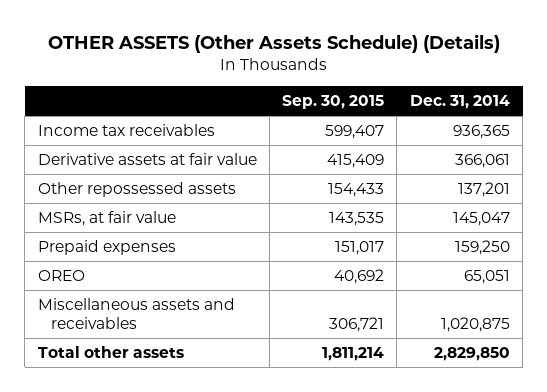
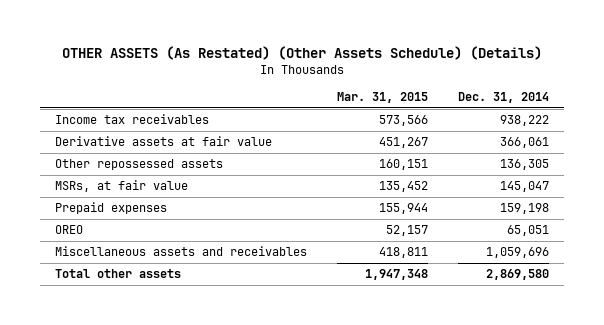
[47,34,500,54] OTHER ASSETS (Other Assets Schedule) (Details) -> [61,46,542,61] OTHER ASSETS (As Restated) (Other Assets Schedule) (Details)
[282,95,385,110] Sep. 30, 2015 -> none
none -> [336,92,428,104] Mar. 31, 2015
[452,125,510,140] 936,365 -> [499,115,549,127] 938,222
[457,182,510,198] 137,201 -> [499,159,549,171] 136,305
[454,240,510,256] 159,250 -> [499,203,549,215] 159,198
[440,317,510,333] 1,020,875 -> [485,247,549,259] 1,059,696
[433,347,510,362] 2,829,850 -> [485,269,549,281] 2,869,580

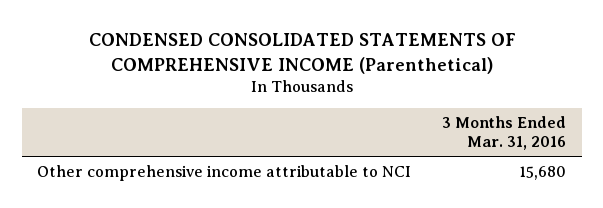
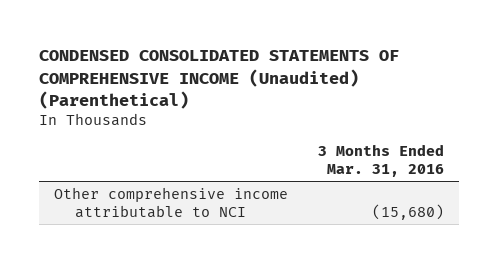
[88,33,516,74] CONDENSED CONSOLIDATED STATEMENTS OF COMPREHENSIVE INCOME (Parenthetical) -> [39,50,400,109] CONDENSED CONSOLIDATED STATEMENTS OF COMPREHENSIVE INCOME (Unaudited) (Parenthetical)
[519,165,567,180] 15,680 -> [371,203,444,220] (15,680)

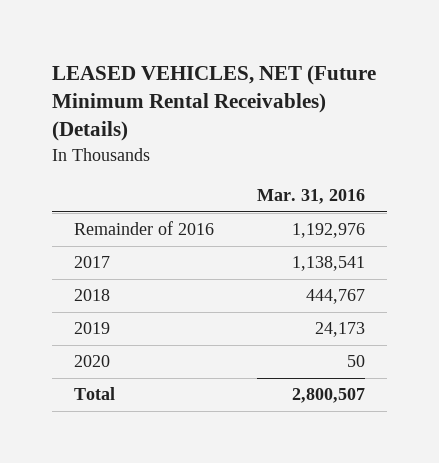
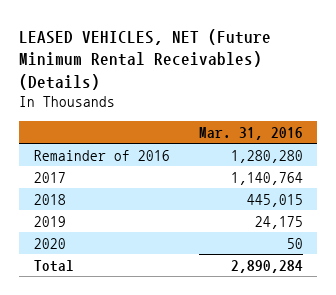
[292,223,366,239] 1,192,976 -> [230,149,303,163] 1,280,280
[292,256,366,272] 1,138,541 -> [230,171,303,185] 1,140,764
[306,289,366,305] 444,767 -> [246,193,303,207] 445,015
[315,322,366,338] 24,173 -> [254,215,303,229] 24,175
[292,388,366,404] 2,800,507 -> [230,259,303,273] 2,890,284

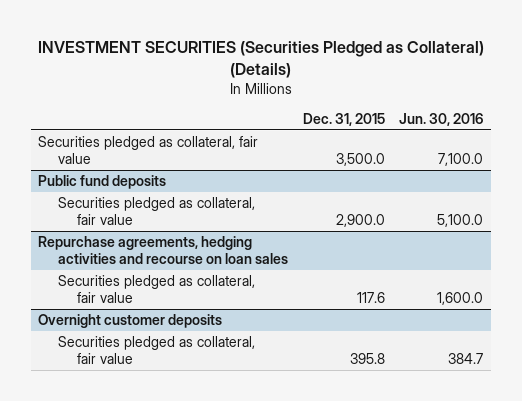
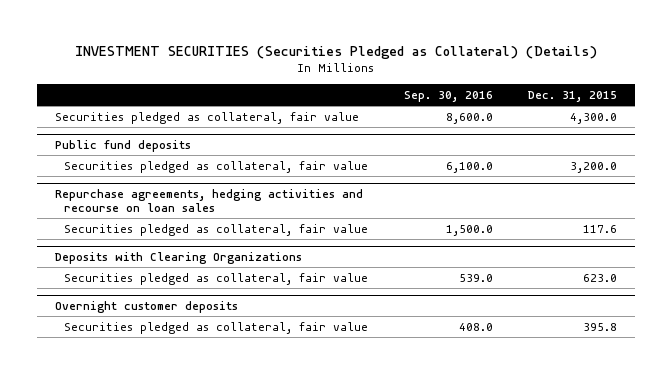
[399,112,484,126] Jun. 30, 2016 -> none
none -> [403,90,493,102] Sep. 30, 2016
[335,153,385,167] 3,500.0 -> [570,112,618,124] 4,300.0
[335,214,385,228] 2,900.0 -> [570,161,618,173] 3,200.0
none -> [55,251,303,264] Deposits with Clearing Organizations
none -> [64,272,369,285] Securities pledged as collateral, fair value

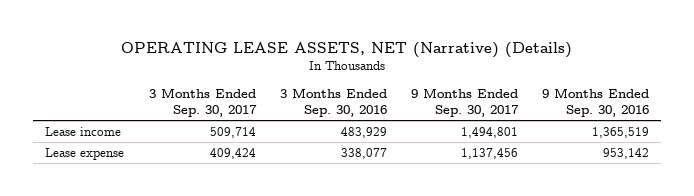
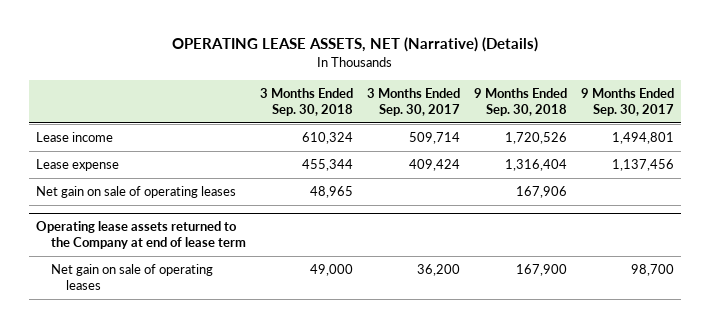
[279,88,387,117] 3 Months Ended Sep. 30, 2016 -> none
[542,88,650,117] 9 Months Ended Sep. 30, 2016 -> none
none -> [259,88,353,117] 3 Months Ended Sep. 30, 2018
none -> [474,88,568,117] 9 Months Ended Sep. 30, 2018
none -> [35,185,236,198] Net gain on sale of operating leases
none -> [35,221,246,250] Operating lease assets returned to the Company at end of lease term
none -> [50,263,213,291] Net gain on sale of operating leases

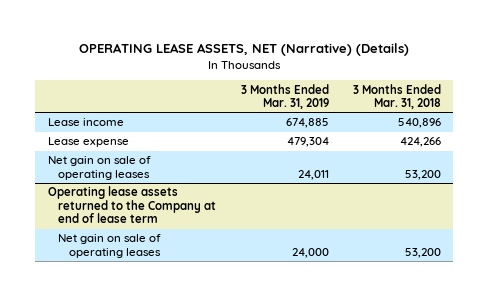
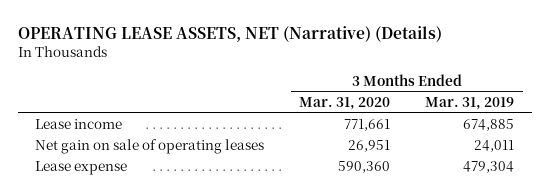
[353,83,442,110] 3 Months Ended Mar. 31, 2018 -> none
none -> [299,97,391,111] Mar. 31, 2020
[47,186,217,224] Operating lease assets returned to the Company at end of lease term -> none
[58,234,162,258] Net gain on sale of operating leases -> none
[47,137,129,148] Lease expense -> [35,161,128,176] Lease expense

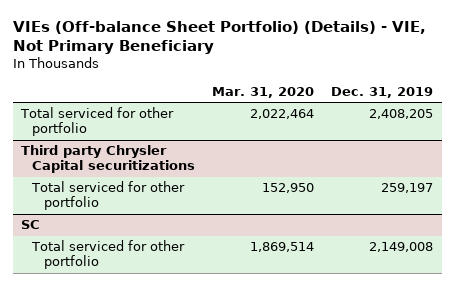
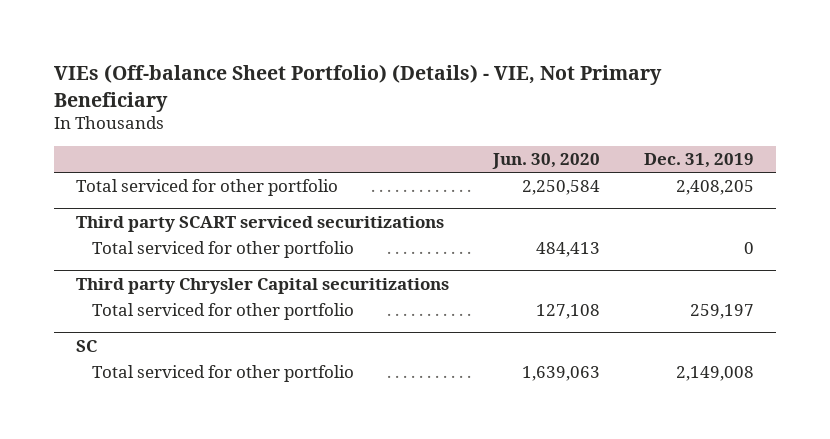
[212,86,315,98] Mar. 31, 2020 -> none
none -> [491,153,600,170] Jun. 30, 2020
none -> [76,215,445,232] Third party SCART serviced securitizations
none -> [91,241,354,259] Total serviced for other portfolio

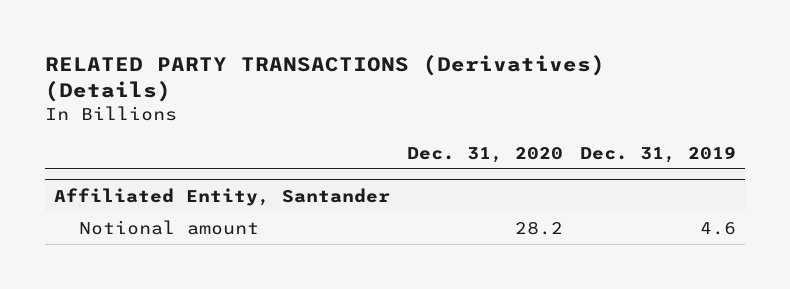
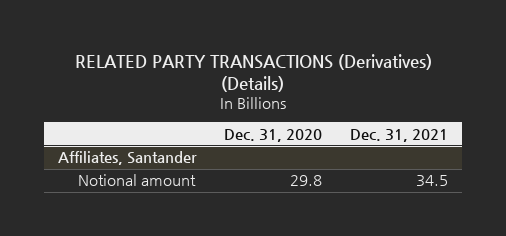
[580,145,737,163] Dec. 31, 2019 -> none
none -> [350,128,449,142] Dec. 31, 2021
[53,187,390,206] Affiliated Entity, Santander -> none
none -> [58,151,198,166] Affiliates, Santander
[515,220,564,235] 28.2 -> [290,175,323,187] 29.8

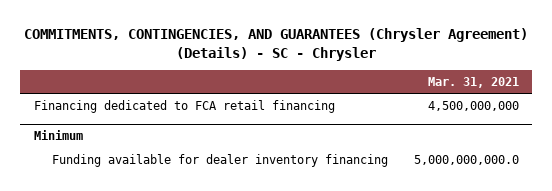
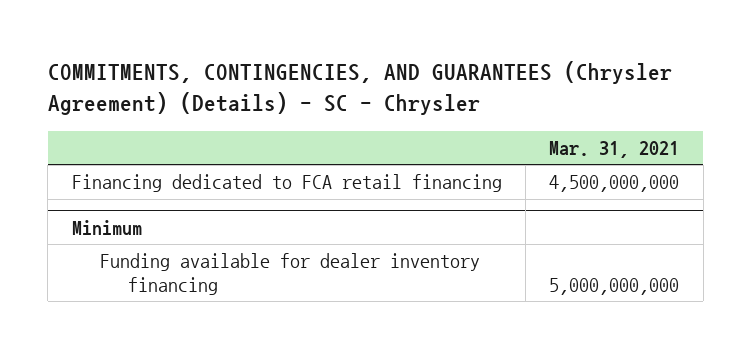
[413,154,519,165] 5,000,000,000.0 -> [549,277,680,295] 5,000,000,000

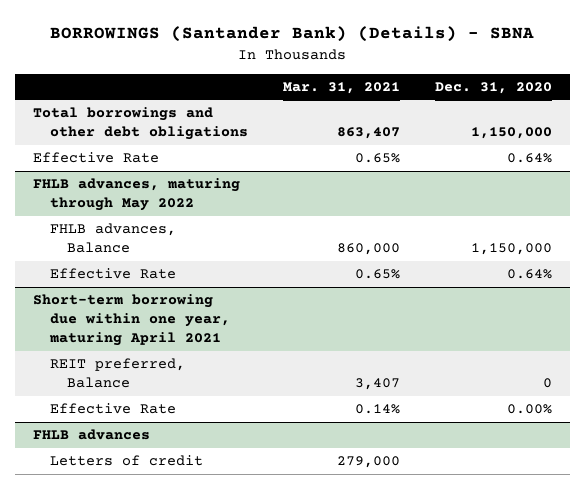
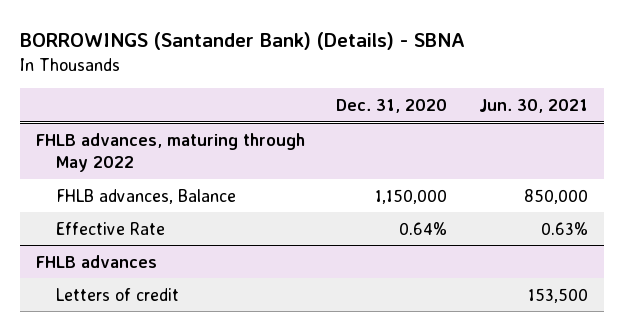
[283,81,401,94] Mar. 31, 2021 -> none
none -> [478,99,588,114] Jun. 30, 2021
[32,107,248,141] Total borrowings and other debt obligations -> none
[32,152,159,164] Effective Rate -> none
[32,294,230,347] Short-term borrowing due within one year, maturing April 2021 -> none
[49,358,185,389] REIT preferred, Balance -> none
[49,403,176,415] Effective Rate -> none

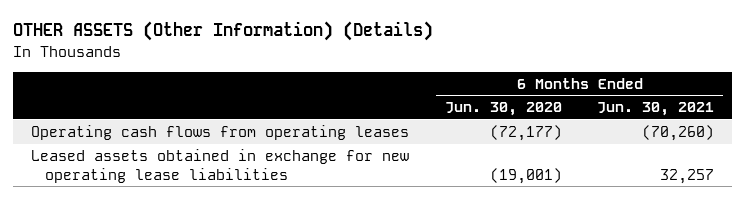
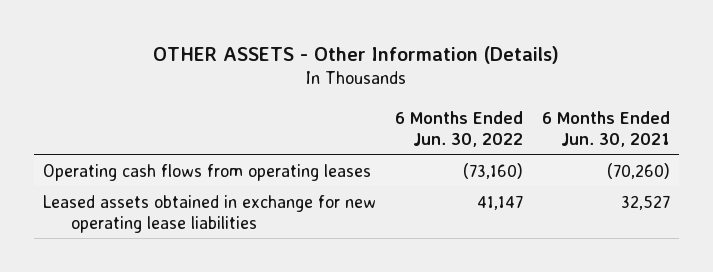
[13,21,434,42] OTHER ASSETS (Other Information) (Details) -> [153,45,560,64] OTHER ASSETS - Other Information (Details)
[444,102,562,117] Jun. 30, 2020 -> none
none -> [394,110,523,147] 6 Months Ended Jun. 30, 2022
[660,168,715,184] 32,257 -> [620,194,670,210] 32,527

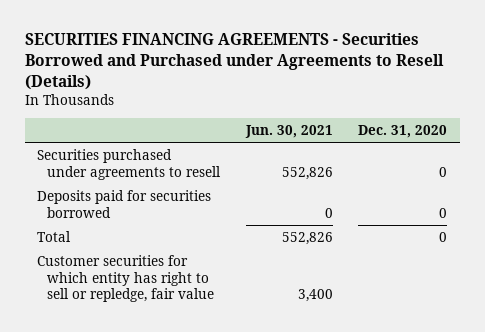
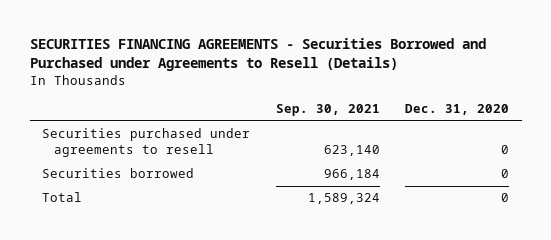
[244,124,333,138] Jun. 30, 2021 -> none
none -> [275,104,380,117] Sep. 30, 2021
[37,189,212,218] Deposits paid for securities borrowed -> [42,168,195,179] Securities borrowed
[37,254,214,303] Customer securities for which entity has right to sell or repledge, fair value -> none

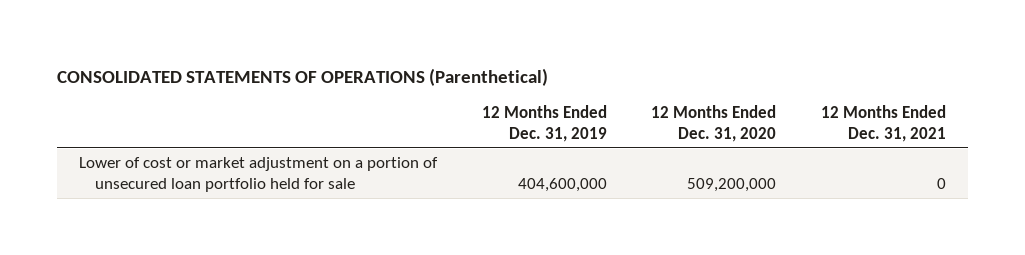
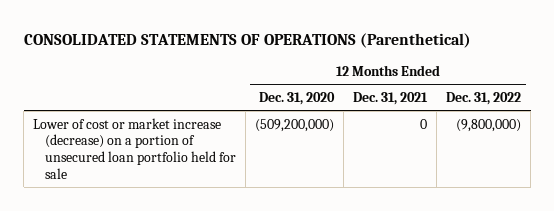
[481,105,607,143] 12 Months Ended Dec. 31, 2019 -> none
none -> [446,91,522,105] Dec. 31, 2022
[79,157,439,193] Lower of cost or market adjustment on a portion of unsecured loan portfolio held for sale -> [33,117,237,179] Lower of cost or market increase (decrease) on a portion of unsecured loan portfolio held for sale
[687,178,777,193] 509,200,000 -> [255,118,335,132] (509,200,000)

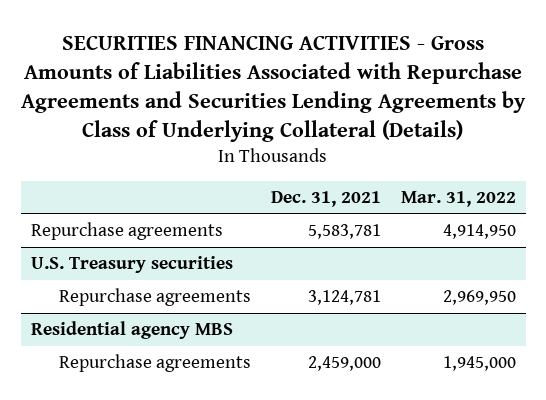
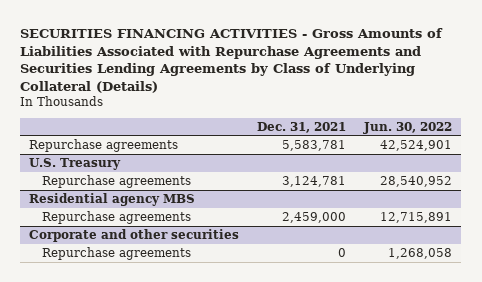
[400,190,516,207] Mar. 31, 2022 -> none
none -> [363,121,453,134] Jun. 30, 2022
[30,256,233,274] U.S. Treasury securities -> [29,158,122,171] U.S. Treasury
none -> [29,229,240,243] Corporate and other securities
none -> [41,247,191,261] Repurchase agreements

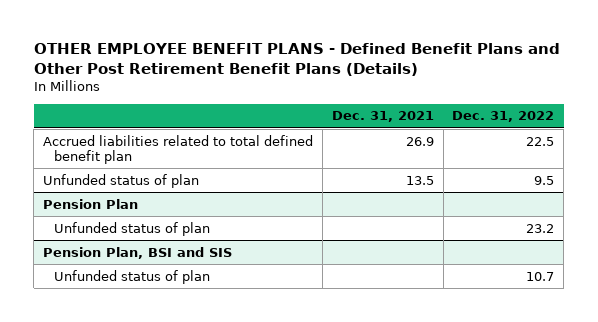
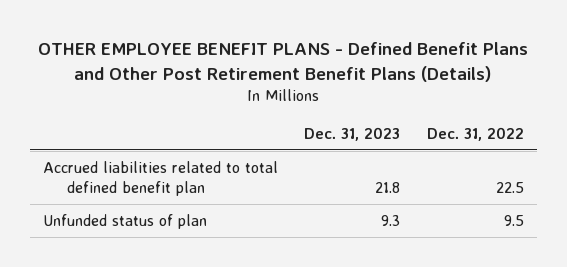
[331,111,434,123] Dec. 31, 2021 -> none
none -> [304,127,401,142] Dec. 31, 2023
[43,198,139,209] Pension Plan -> none
[54,221,211,236] Unfunded status of plan -> none
[43,246,233,259] Pension Plan, BSI and SIS -> none
[54,269,211,284] Unfunded status of plan -> none

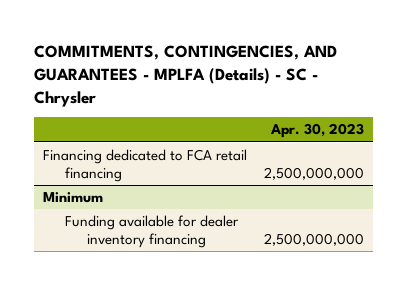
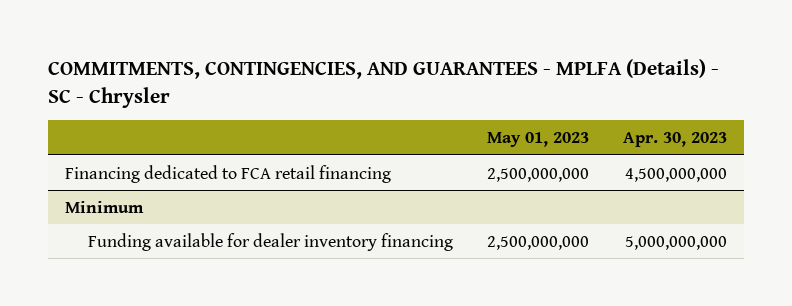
none -> [487,132,590,148] May 01, 2023
[264,166,365,180] 2,500,000,000 -> [625,167,728,182] 4,500,000,000
[264,232,365,246] 2,500,000,000 -> [625,235,728,250] 5,000,000,000

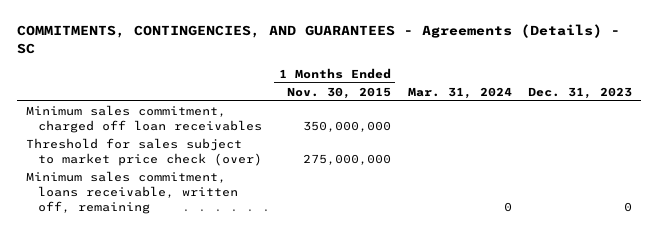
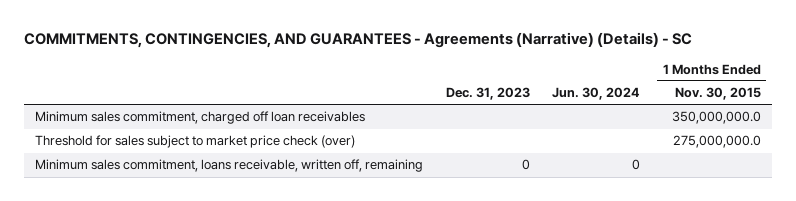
[17,24,621,55] COMMITMENTS, CONTINGENCIES, AND GUARANTEES - Agreements (Details) - SC -> [24,32,693,49] COMMITMENTS, CONTINGENCIES, AND GUARANTEES - Agreements (Narrative) (Details) - SC
[407,86,512,99] Mar. 31, 2024 -> none
none -> [552,87,641,101] Jun. 30, 2024
[302,120,391,132] 350,000,000 -> [671,111,761,125] 350,000,000.0
[302,153,391,165] 275,000,000 -> [672,135,761,149] 275,000,000.0

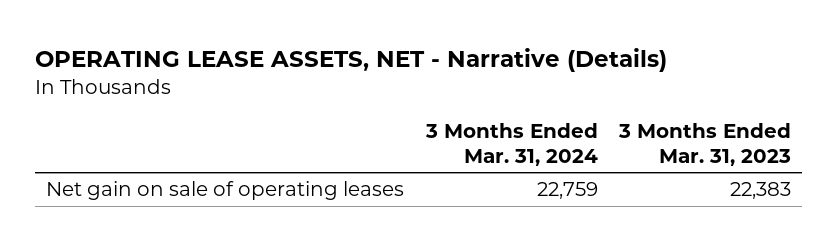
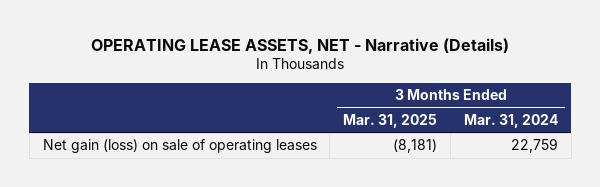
[618,122,792,166] 3 Months Ended Mar. 31, 2023 -> none
none -> [343,114,438,129] Mar. 31, 2025
[46,181,405,201] Net gain on sale of operating leases -> [42,139,317,154] Net gain (loss) on sale of operating leases

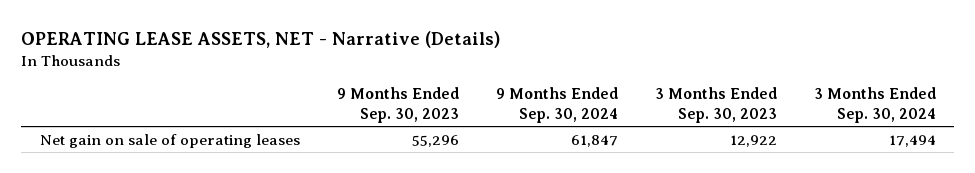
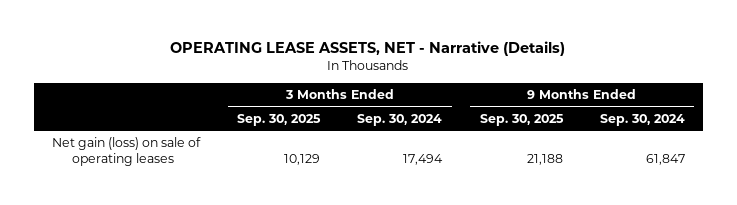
[336,87,459,124] 9 Months Ended Sep. 30, 2023 -> none
[654,87,777,124] 3 Months Ended Sep. 30, 2023 -> none
none -> [237,113,322,126] Sep. 30, 2025
none -> [479,113,564,126] Sep. 30, 2025
[39,133,300,148] Net gain on sale of operating leases -> [52,137,202,167] Net gain (loss) on sale of operating leases

